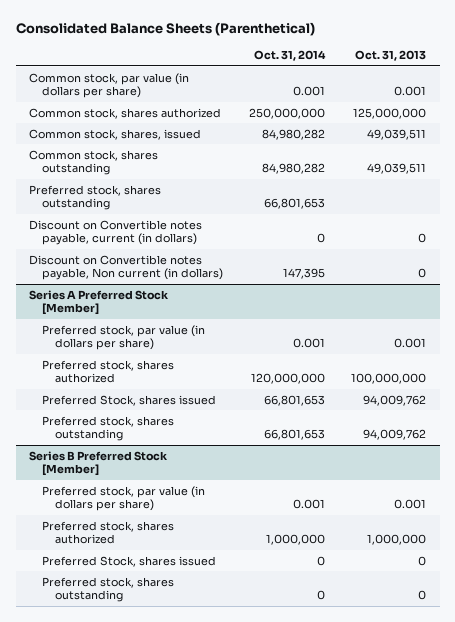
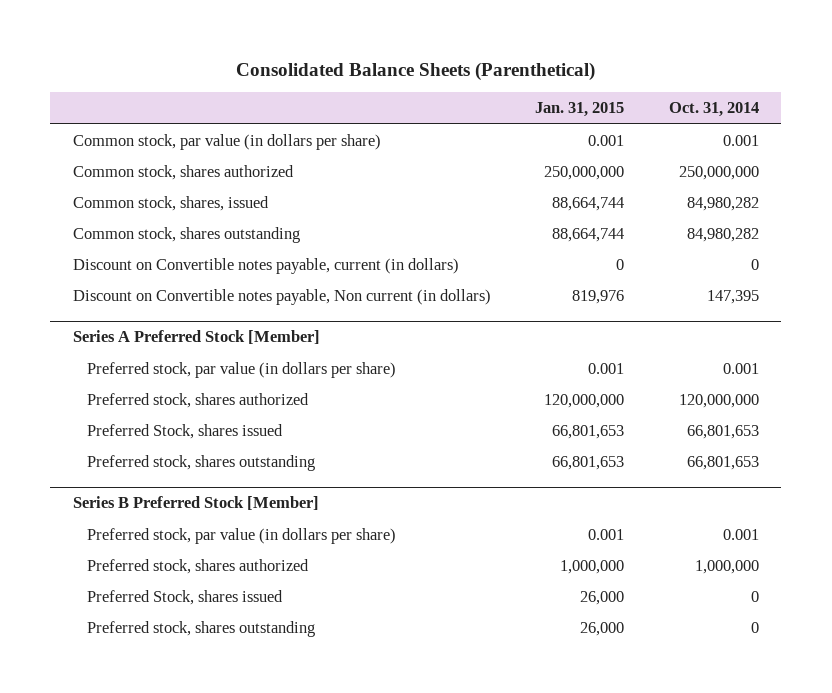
[355,50,427,62] Oct. 31, 2013 -> none
none -> [535,102,625,118] Jan. 31, 2015
[29,184,162,211] Preferred stock, shares outstanding -> none

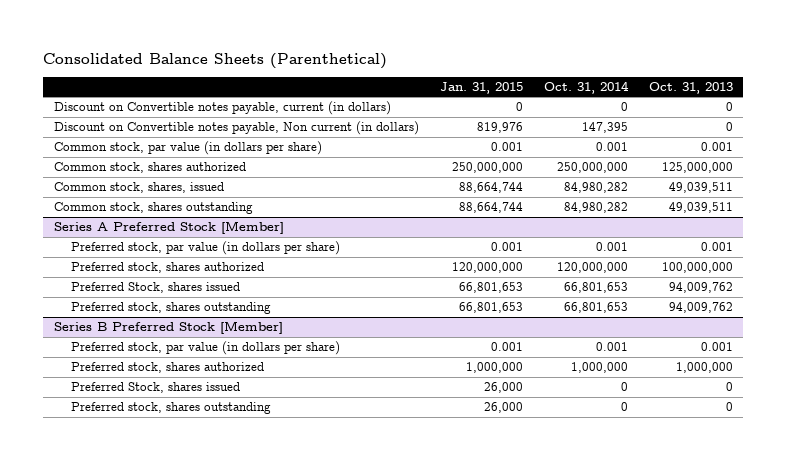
none -> [648,82,733,95] Oct. 31, 2013
[72,257,459,274] Discount on Convertible notes payable, current (in dollars) -> [53,101,391,116] Discount on Convertible notes payable, current (in dollars)
[72,288,491,305] Discount on Convertible notes payable, Non current (in dollars) -> [53,121,419,136] Discount on Convertible notes payable, Non current (in dollars)

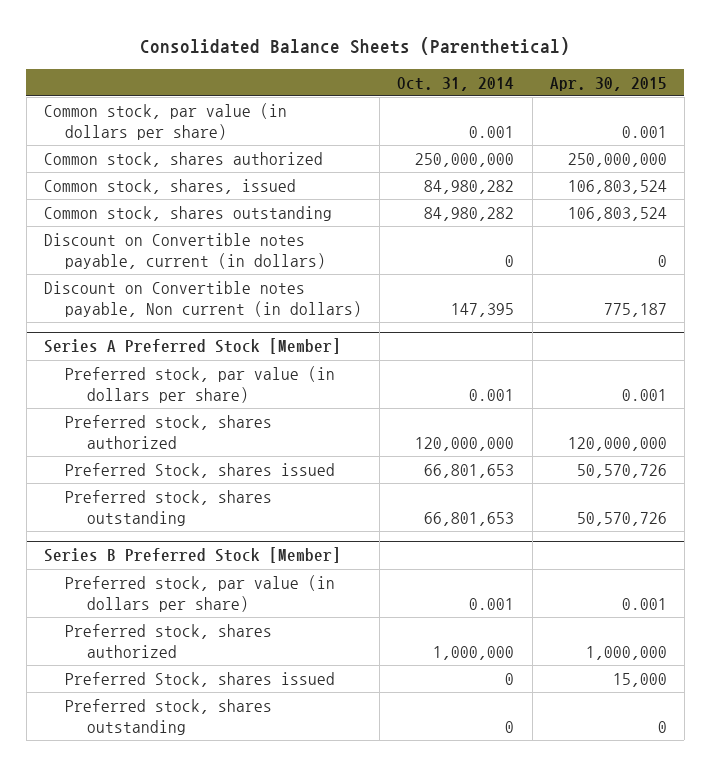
[439,82,523,95] Jan. 31, 2015 -> none
[648,82,733,95] Oct. 31, 2013 -> none
none -> [549,76,667,91] Apr. 30, 2015
[53,101,391,116] Discount on Convertible notes payable, current (in dollars) -> [43,232,327,269] Discount on Convertible notes payable, current (in dollars)
[53,121,419,136] Discount on Convertible notes payable, Non current (in dollars) -> [43,280,363,317] Discount on Convertible notes payable, Non current (in dollars)

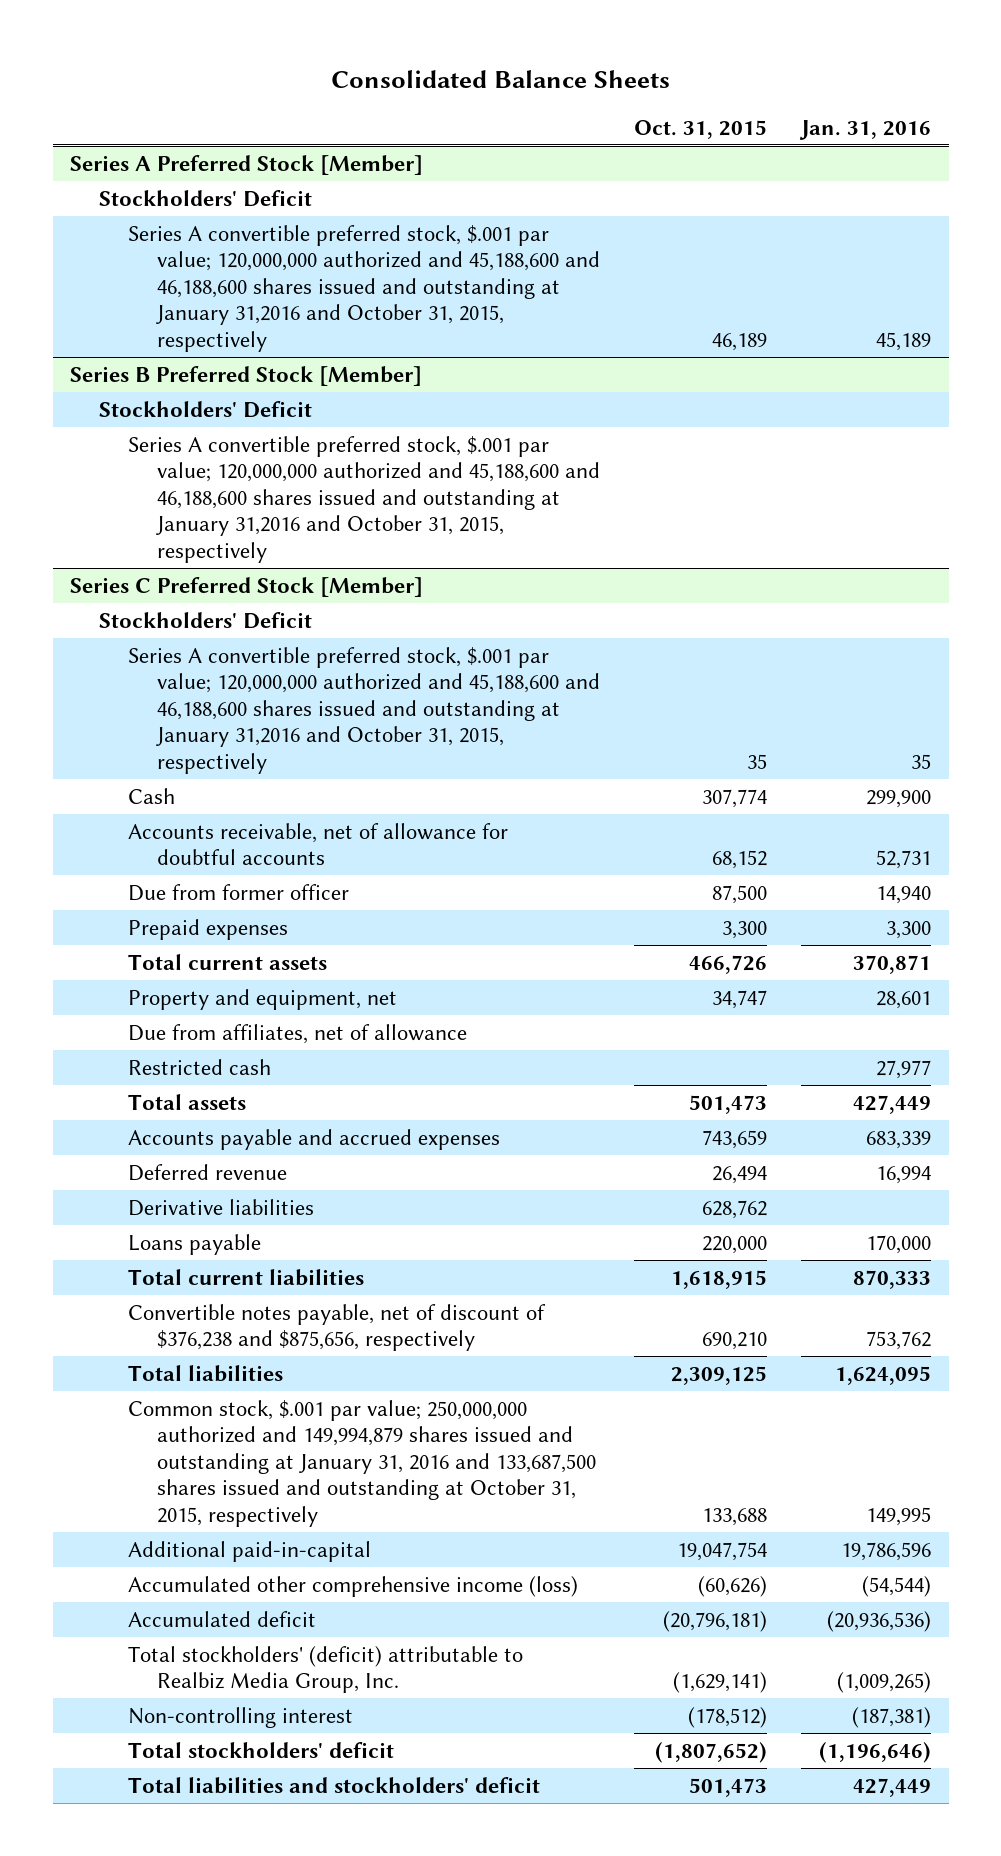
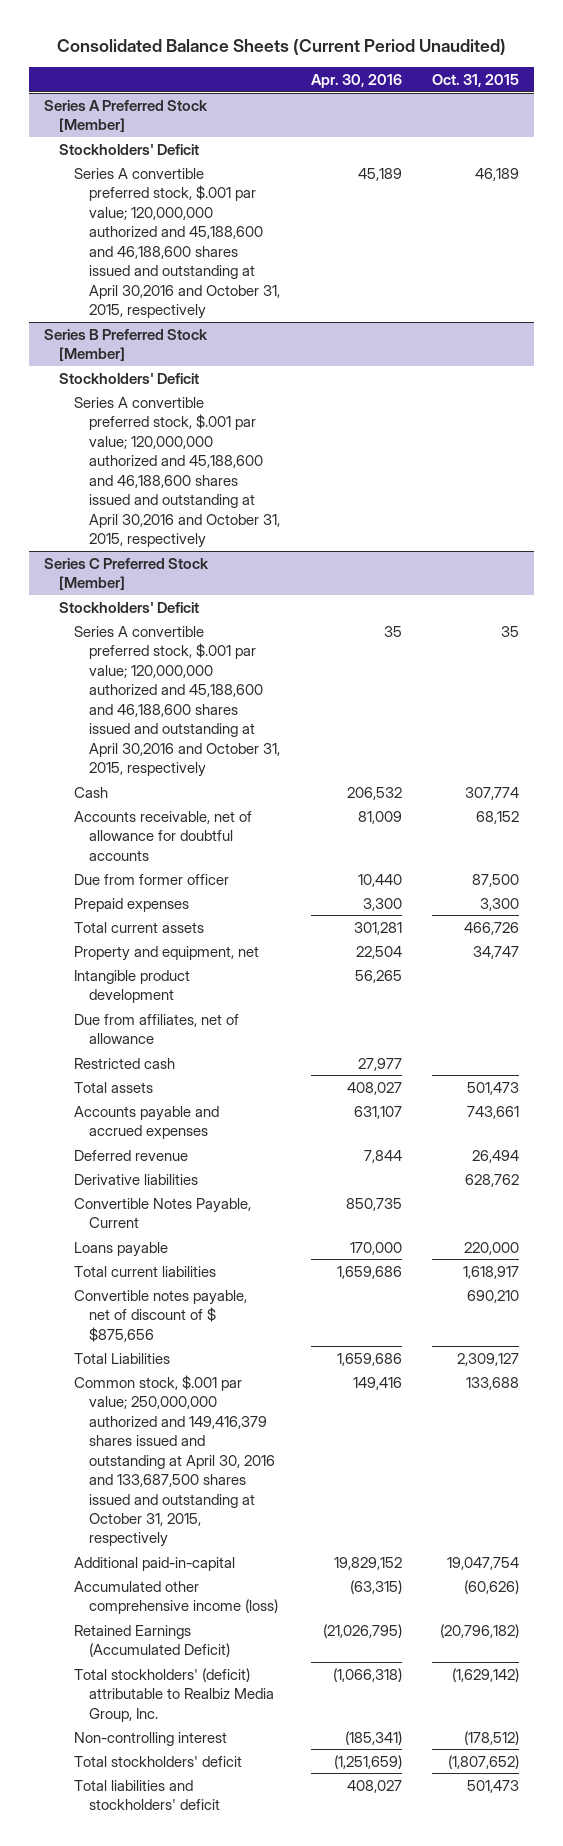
[330,69,670,88] Consolidated Balance Sheets -> [56,39,506,56] Consolidated Balance Sheets (Current Period Unaudited)
[799,119,932,140] Jan. 31, 2016 -> none
none -> [310,74,402,89] Apr. 30, 2016
[127,224,600,352] Series A convertible preferred stock, $.001 par value; 120,000,000 authorized and 45,188,600 and 46,188,600 shares issued and outstanding at January 31,2016 and October 31, 2015, respectively -> [73,167,280,319] Series A convertible preferred stock, $.001 par value; 120,000,000 authorized and 45,188,600 and 46,188,600 shares issued and outstanding at April 30,2016 and October 31, 2015, respectively
[127,435,600,563] Series A convertible preferred stock, $.001 par value; 120,000,000 authorized and 45,188,600 and 46,188,600 shares issued and outstanding at January 31,2016 and October 31, 2015, respectively -> [73,396,280,548] Series A convertible preferred stock, $.001 par value; 120,000,000 authorized and 45,188,600 and 46,188,600 shares issued and outstanding at April 30,2016 and October 31, 2015, respectively
[127,646,600,774] Series A convertible preferred stock, $.001 par value; 120,000,000 authorized and 45,188,600 and 46,188,600 shares issued and outstanding at January 31,2016 and October 31, 2015, respectively -> [73,625,280,777] Series A convertible preferred stock, $.001 par value; 120,000,000 authorized and 45,188,600 and 46,188,600 shares issued and outstanding at April 30,2016 and October 31, 2015, respectively
none -> [73,969,190,1004] Intangible product development
[701,1129,767,1149] 743,659 -> [467,1105,520,1119] 743,661
none -> [73,1197,251,1229] Convertible Notes Payable, Current
[670,1269,767,1289] 1,618,915 -> [463,1265,520,1279] 1,618,917
[127,1303,546,1352] Convertible notes payable, net of discount of $376,238 and $875,656, respectively -> [73,1289,247,1342] Convertible notes payable, net of discount of $ $875,656
[127,1364,283,1382] Total liabilities -> [73,1352,170,1364] Total Liabilities
[670,1365,767,1385] 2,309,125 -> [457,1352,520,1366] 2,309,127
[127,1399,596,1527] Common stock, $.001 par value; 250,000,000 authorized and 149,994,879 shares issued and outstanding at January 31, 2016 and 133,687,500 shares issued and outstanding at October 31, 2015, respectively -> [73,1374,275,1548] Common stock, $.001 par value; 250,000,000 authorized and 149,416,379 shares issued and outstanding at April 30, 2016 and 133,687,500 shares issued and outstanding at October 31, 2015, respectively
[127,1610,316,1627] Accumulated deficit -> [73,1624,230,1658] Retained Earnings (Accumulated Deficit)
[662,1610,767,1632] (20,796,181) -> [440,1623,520,1638] (20,796,182)
[672,1672,767,1694] (1,629,141) -> [452,1667,520,1682] (1,629,142)

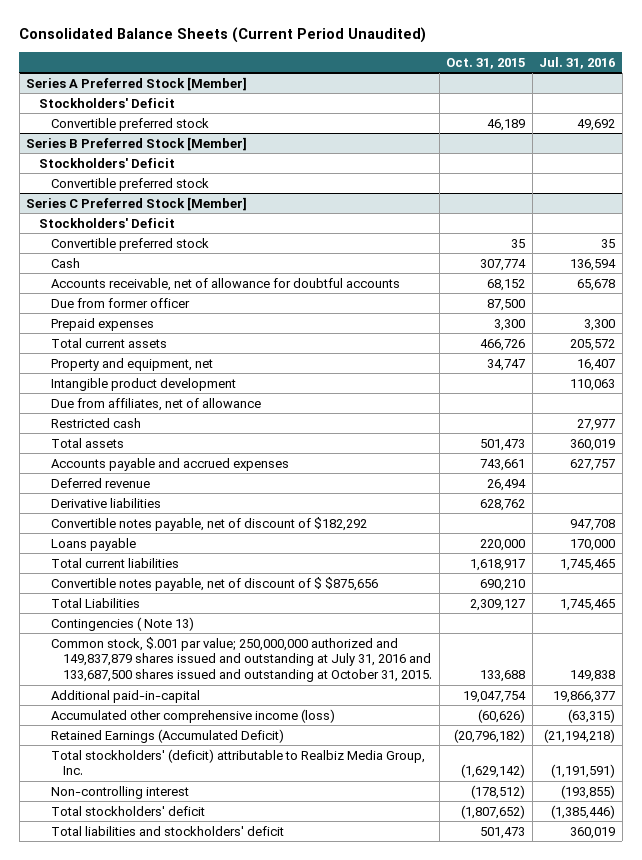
[310,74,402,89] Apr. 30, 2016 -> none
none -> [539,56,616,69] Jul. 31, 2016
[73,167,280,319] Series A convertible preferred stock, $.001 par value; 120,000,000 authorized and 45,188,600 and 46,188,600 shares issued and outstanding at April 30,2016 and October 31, 2015, respectively -> [50,117,209,131] Convertible preferred stock
[73,396,280,548] Series A convertible preferred stock, $.001 par value; 120,000,000 authorized and 45,188,600 and 46,188,600 shares issued and outstanding at April 30,2016 and October 31, 2015, respectively -> [50,177,209,191] Convertible preferred stock
[73,625,280,777] Series A convertible preferred stock, $.001 par value; 120,000,000 authorized and 45,188,600 and 46,188,600 shares issued and outstanding at April 30,2016 and October 31, 2015, respectively -> [50,237,209,251] Convertible preferred stock
[73,1197,251,1229] Convertible Notes Payable, Current -> [50,516,367,531] Convertible notes payable, net of discount of $182,292
none -> [50,616,194,631] Contingencies ( Note 13)
[73,1374,275,1548] Common stock, $.001 par value; 250,000,000 authorized and 149,416,379 shares issued and outstanding at April 30, 2016 and 133,687,500 shares issued and outstanding at October 31, 2015, respectively -> [50,636,433,683] Common stock, $.001 par value; 250,000,000 authorized and 149,837,879 shares issued and outstanding at July 31, 2016 and 133,687,500 shares issued and outstanding at October 31, 2015.

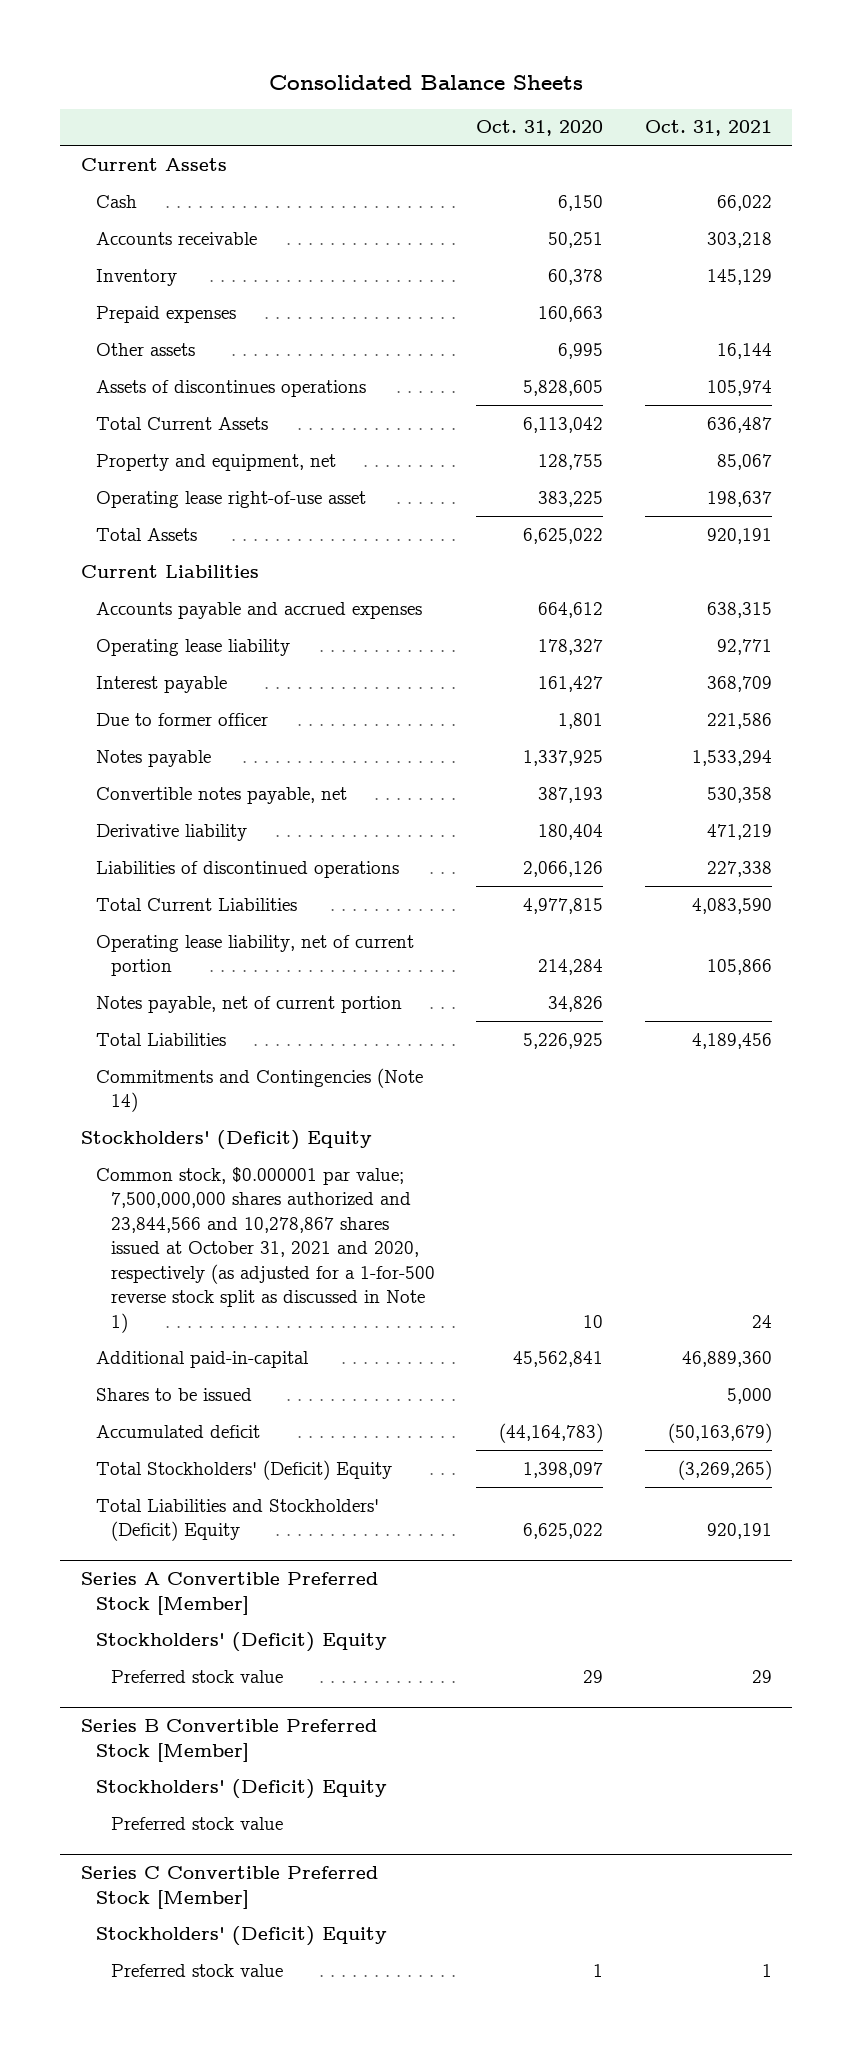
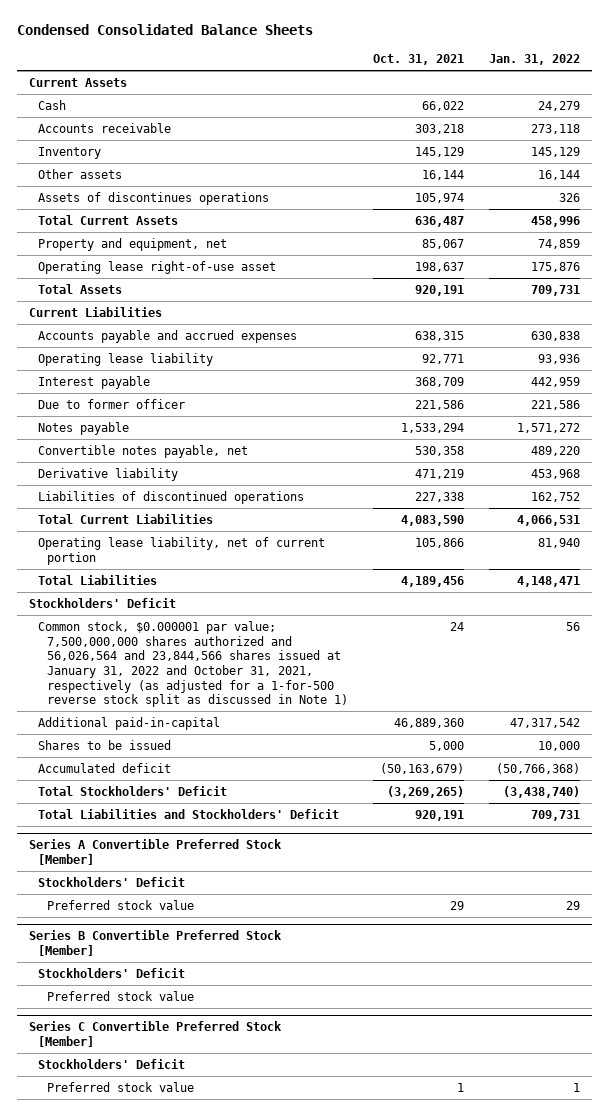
[269,74,584,90] Consolidated Balance Sheets -> [16,24,313,36] Condensed Consolidated Balance Sheets
[476,120,604,137] Oct. 31, 2020 -> none
none -> [488,54,580,66] Jan. 31, 2022
[95,305,236,323] Prepaid expenses -> none
[95,995,402,1013] Notes payable, net of current portion -> none
[95,1067,423,1113] Commitments and Contingencies (Note 14) -> none
[80,1129,372,1150] Stockholders' (Deficit) Equity -> [28,597,176,608] Stockholders' Deficit
[95,1166,436,1333] Common stock, $0.000001 par value; 7,500,000,000 shares authorized and 23,844,566 and 10,278,867 shares issued at October 31, 2021 and 2020, respectively (as adjusted for a 1-for-500 reverse stock split as discussed in Note 1) -> [38,620,349,708] Common stock, $0.000001 par value; 7,500,000,000 shares authorized and 56,026,564 and 23,844,566 shares issued at January 31, 2022 and October 31, 2021, respectively (as adjusted for a 1-for-500 reverse stock split as discussed in Note 1)
[95,1459,392,1480] Total Stockholders' (Deficit) Equity -> [38,785,228,796] Total Stockholders' Deficit
[95,1498,379,1542] Total Liabilities and Stockholders' (Deficit) Equity -> [38,808,340,819] Total Liabilities and Stockholders' Deficit
[95,1631,387,1652] Stockholders' (Deficit) Equity -> [38,876,186,887] Stockholders' Deficit
[95,1778,387,1799] Stockholders' (Deficit) Equity -> [38,967,186,978] Stockholders' Deficit
[95,1925,387,1946] Stockholders' (Deficit) Equity -> [38,1058,186,1069] Stockholders' Deficit

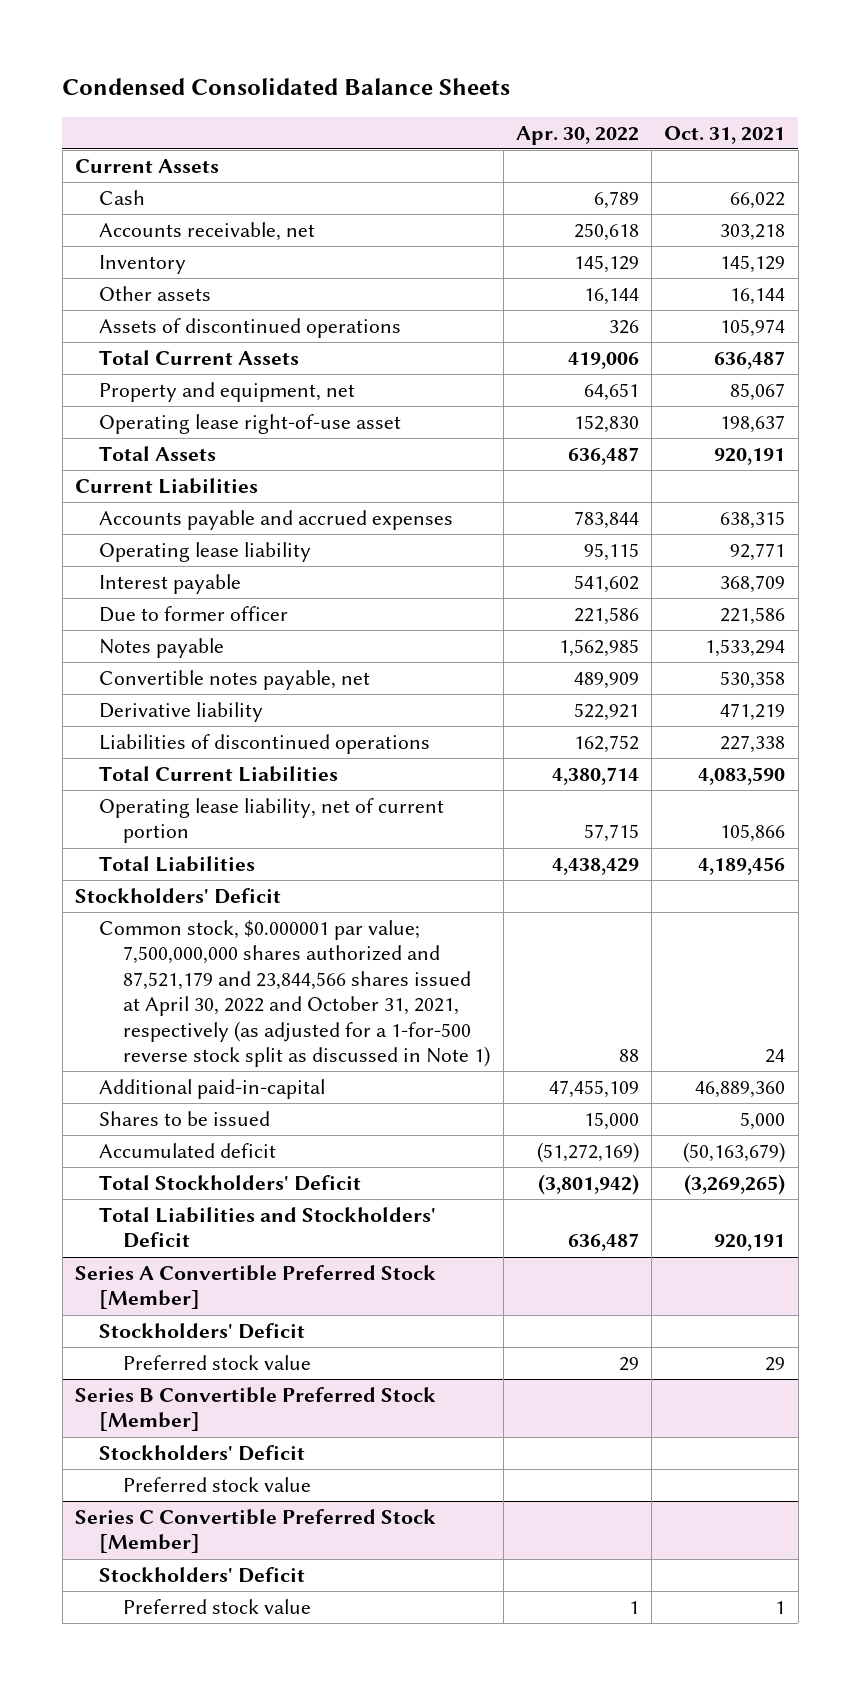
[488,54,580,66] Jan. 31, 2022 -> none
none -> [515,125,639,145] Apr. 30, 2022
[38,122,172,133] Accounts receivable -> [99,222,316,242] Accounts receivable, net
[38,191,270,205] Assets of discontinues operations -> [99,318,402,339] Assets of discontinued operations
[38,620,349,708] Common stock, $0.000001 par value; 7,500,000,000 shares authorized and 56,026,564 and 23,844,566 shares issued at January 31, 2022 and October 31, 2021, respectively (as adjusted for a 1-for-500 reverse stock split as discussed in Note 1) -> [99,920,491,1067] Common stock, $0.000001 par value; 7,500,000,000 shares authorized and 87,521,179 and 23,844,566 shares issued at April 30, 2022 and October 31, 2021, respectively (as adjusted for a 1-for-500 reverse stock split as discussed in Note 1)

